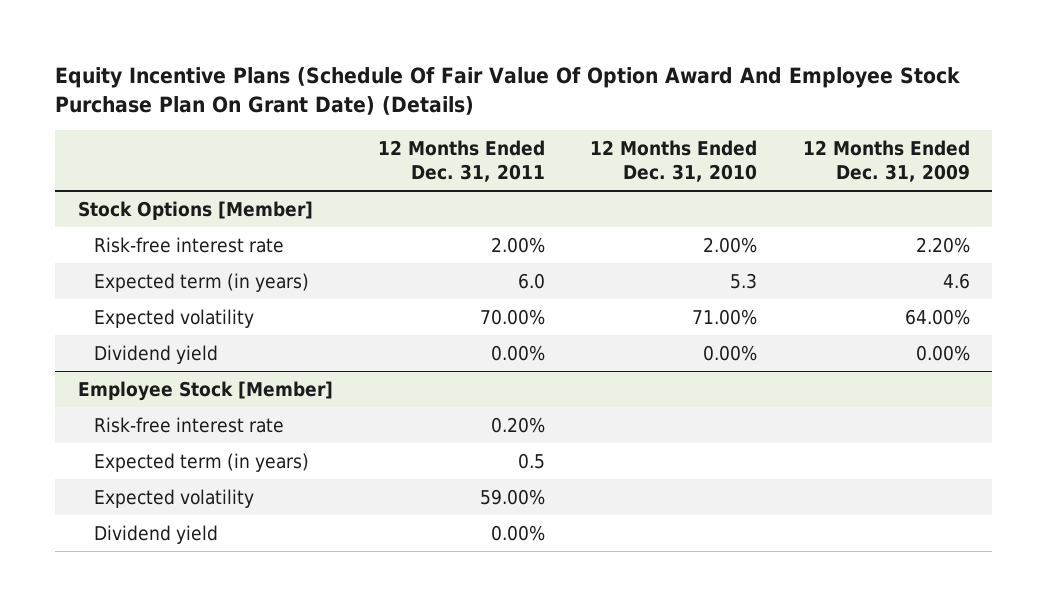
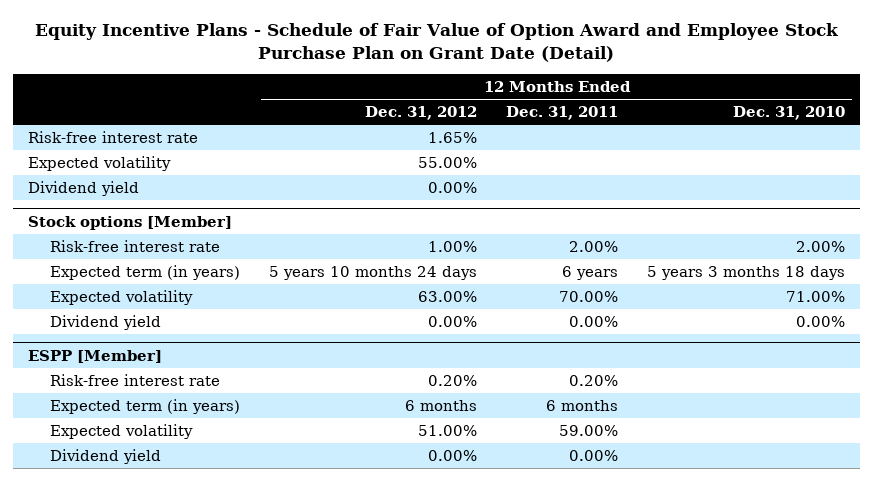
[54,67,960,115] Equity Incentive Plans (Schedule Of Fair Value Of Option Award And Employee Stock Purchase Plan On Grant Date) (Details) -> [35,23,840,63] Equity Incentive Plans - Schedule of Fair Value of Option Award and Employee Stock Purchase Plan on Grant Date (Detail)
[802,140,970,182] 12 Months Ended Dec. 31, 2009 -> none
none -> [364,106,477,121] Dec. 31, 2012
none -> [27,131,198,144] Risk-free interest rate
none -> [27,156,171,172] Expected volatility
none -> [27,181,139,197] Dividend yield
[77,200,313,220] Stock Options [Member] -> [27,215,232,230] Stock options [Member]
[518,272,546,289] 6.0 -> [561,266,618,281] 6 years
[730,272,758,289] 5.3 -> [647,266,846,281] 5 years 3 months 18 days
[77,380,333,401] Employee Stock [Member] -> none
none -> [27,349,162,363] ESPP [Member]
[518,452,546,469] 0.5 -> [545,400,618,412] 6 months

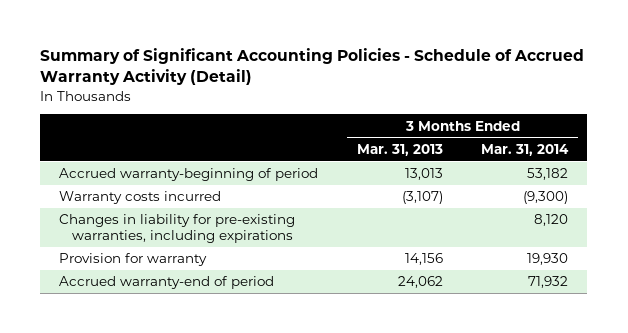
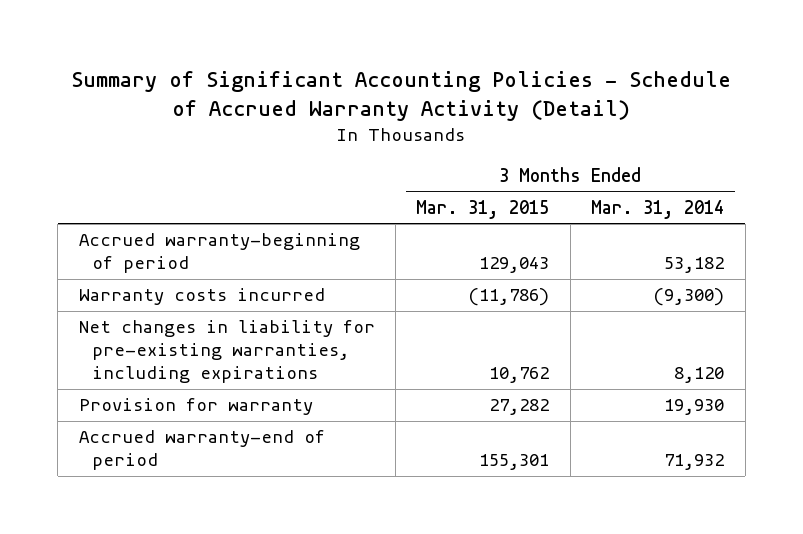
[356,143,443,156] Mar. 31, 2013 -> none
none -> [416,199,550,219] Mar. 31, 2015
[59,214,296,244] Changes in liability for pre-existing warranties, including expirations -> [78,320,375,384] Net changes in liability for pre-existing warranties, including expirations

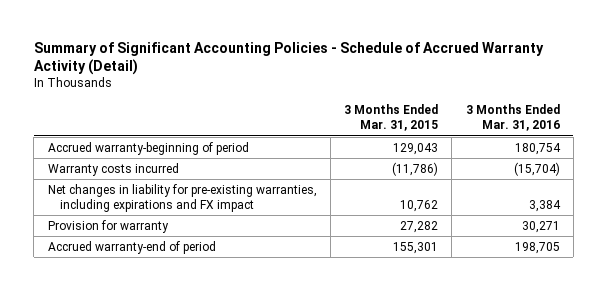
[591,199,725,219] Mar. 31, 2014 -> none
none -> [465,104,560,132] 3 Months Ended Mar. 31, 2016
[78,320,375,384] Net changes in liability for pre-existing warranties, including expirations -> [47,183,317,213] Net changes in liability for pre-existing warranties, including expirations and FX impact

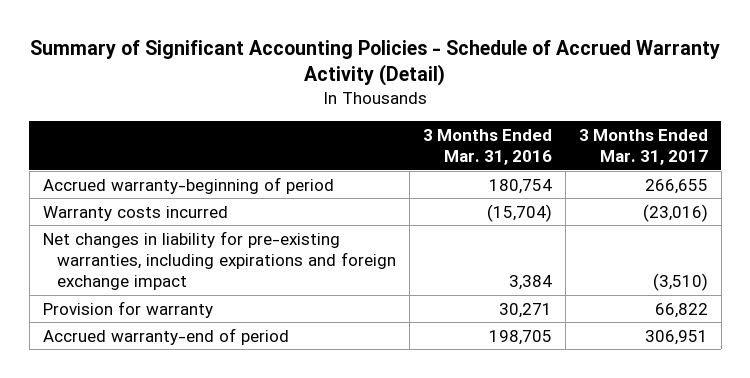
[344,104,439,132] 3 Months Ended Mar. 31, 2015 -> none
none -> [578,128,708,165] 3 Months Ended Mar. 31, 2017
[47,183,317,213] Net changes in liability for pre-existing warranties, including expirations and FX impact -> [42,230,397,291] Net changes in liability for pre-existing warranties, including expirations and foreign exchange impact

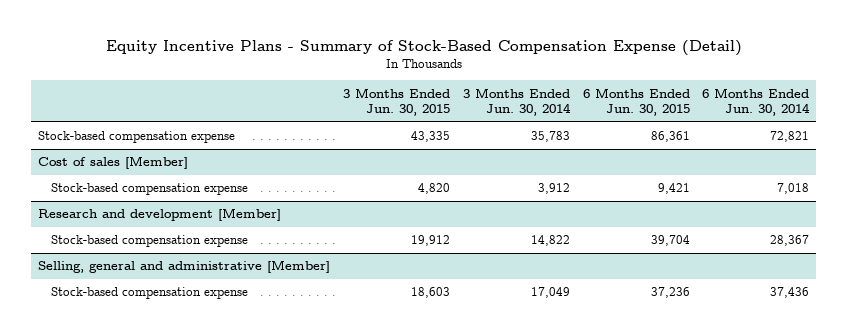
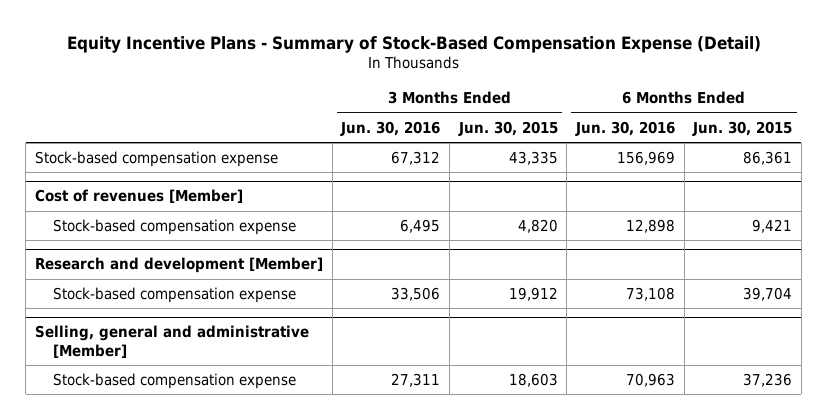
[462,87,571,117] 3 Months Ended Jun. 30, 2014 -> none
[702,87,811,117] 6 Months Ended Jun. 30, 2014 -> none
none -> [340,120,441,136] Jun. 30, 2016
none -> [575,120,676,136] Jun. 30, 2016
[37,156,188,170] Cost of sales [Member] -> [35,189,244,204] Cost of revenues [Member]

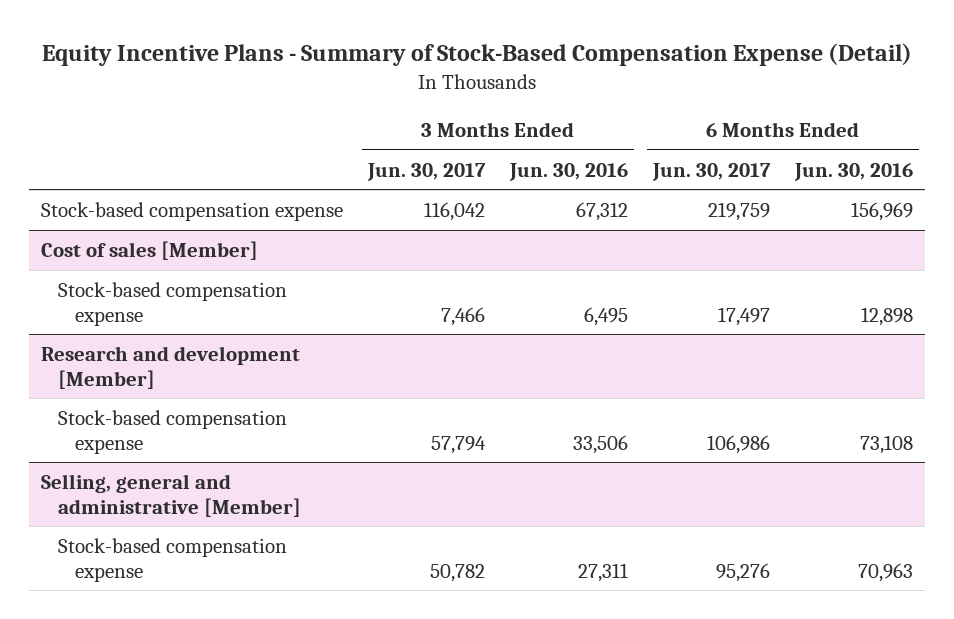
[457,120,558,136] Jun. 30, 2015 -> none
[692,120,793,136] Jun. 30, 2015 -> none
none -> [367,162,487,181] Jun. 30, 2017
none -> [651,162,771,181] Jun. 30, 2017
[35,189,244,204] Cost of revenues [Member] -> [41,240,259,260] Cost of sales [Member]

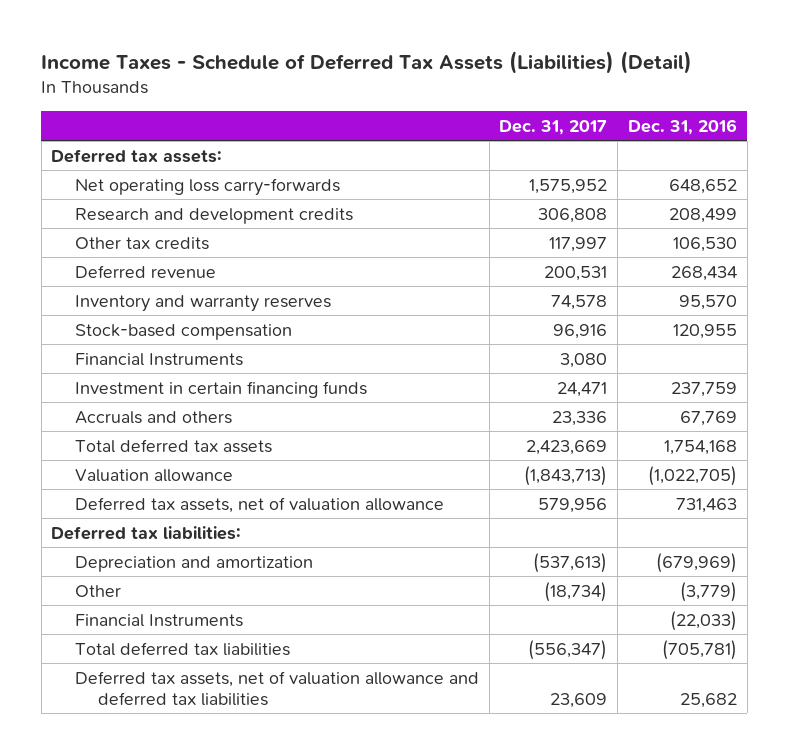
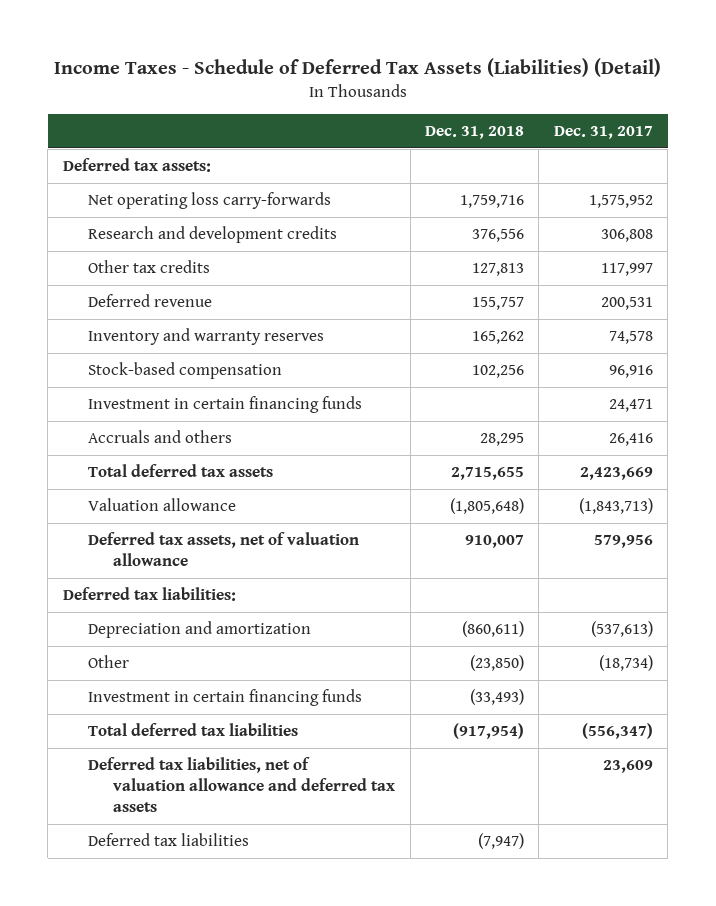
[628,118,738,135] Dec. 31, 2016 -> none
none -> [424,126,524,140] Dec. 31, 2018
[74,352,243,366] Financial Instruments -> none
[552,410,608,426] 23,336 -> [608,433,653,447] 26,416
[74,613,243,627] Financial Instruments -> none
none -> [87,689,362,707] Investment in certain financing funds
[74,670,479,706] Deferred tax assets, net of valuation allowance and deferred tax liabilities -> [87,757,396,813] Deferred tax liabilities, net of valuation allowance and deferred tax assets
none -> [87,833,249,847] Deferred tax liabilities

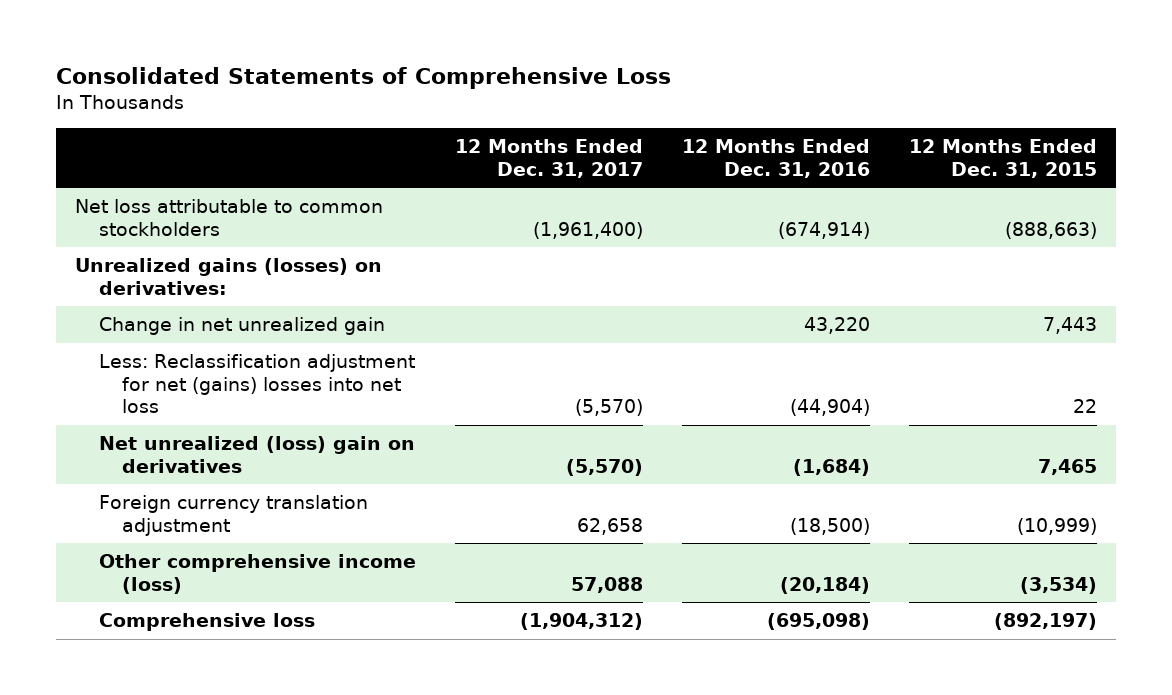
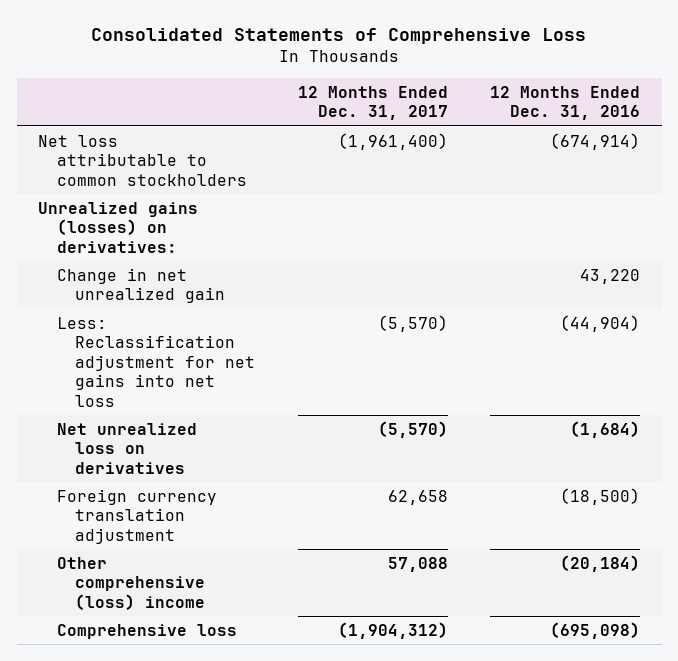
[908,139,1097,178] 12 Months Ended Dec. 31, 2015 -> none
[98,354,415,414] Less: Reclassification adjustment for net (gains) losses into net loss -> [56,316,255,407] Less: Reclassification adjustment for net gains into net loss
[98,436,415,473] Net unrealized (loss) gain on derivatives -> [56,422,197,474] Net unrealized loss on derivatives
[98,554,416,594] Other comprehensive income (loss) -> [56,556,205,610] Other comprehensive (loss) income

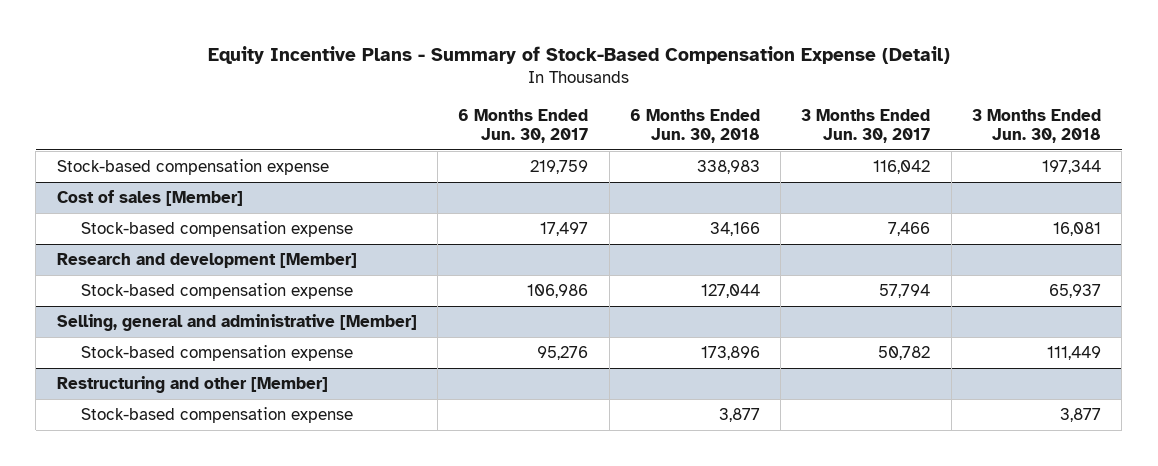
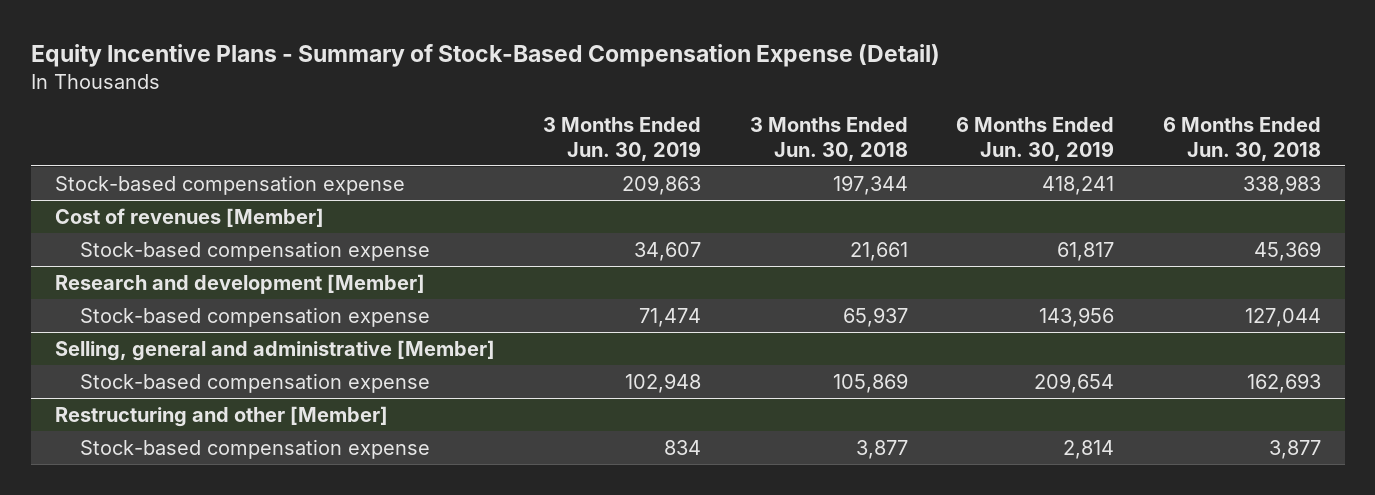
[458,108,589,143] 6 Months Ended Jun. 30, 2017 -> none
[801,108,931,143] 3 Months Ended Jun. 30, 2017 -> none
none -> [543,117,702,161] 3 Months Ended Jun. 30, 2019
none -> [956,117,1115,161] 6 Months Ended Jun. 30, 2019
[56,190,243,207] Cost of sales [Member] -> [54,207,324,227] Cost of revenues [Member]
[709,222,760,237] 34,166 -> [1253,240,1321,261] 45,369
[1052,222,1101,237] 16,081 -> [849,241,908,261] 21,661
[700,346,760,361] 173,896 -> [1246,372,1321,393] 162,693
[1046,346,1101,361] 111,449 -> [832,372,908,393] 105,869

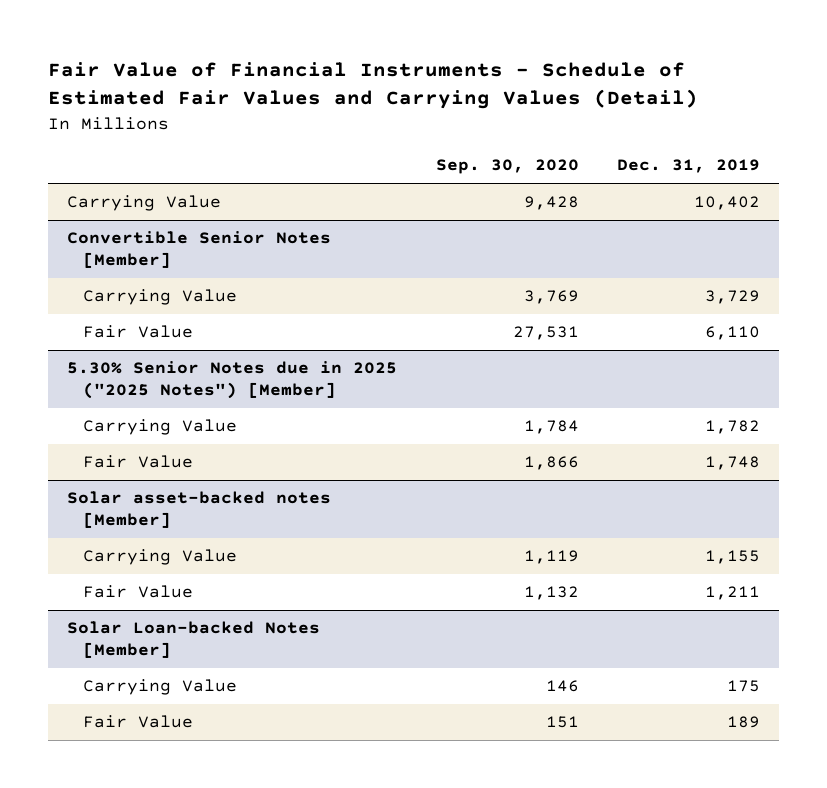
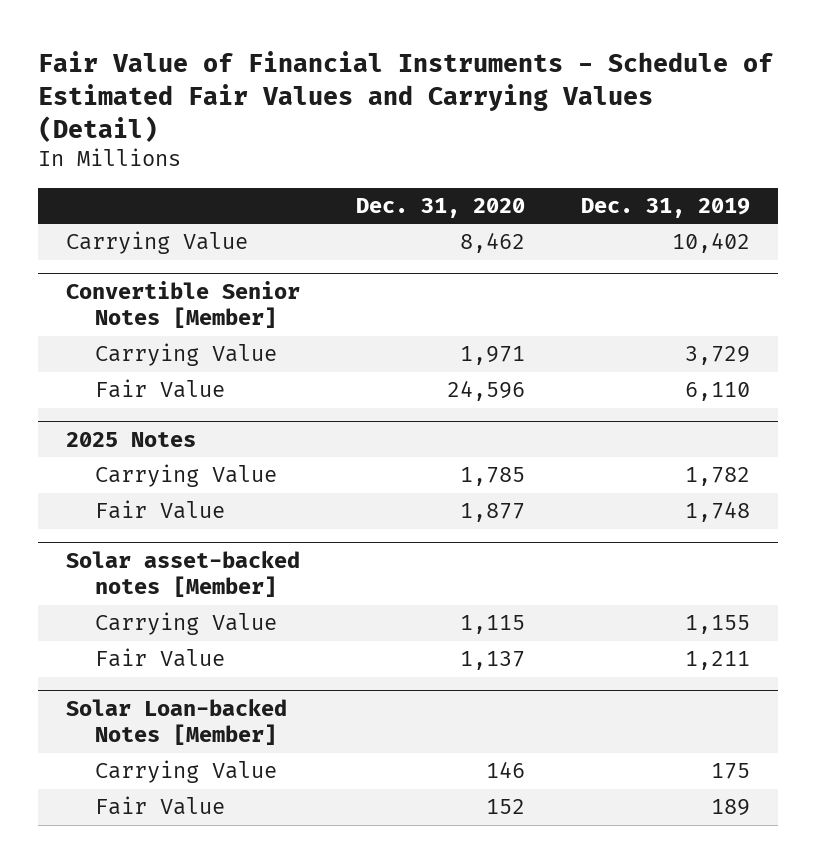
[435,159,579,175] Sep. 30, 2020 -> none
none -> [356,198,526,219] Dec. 31, 2020
[67,361,398,400] 5.30% Senior Notes due in 2025 ("2025 Notes") [Member] -> [66,431,197,447] 2025 Notes

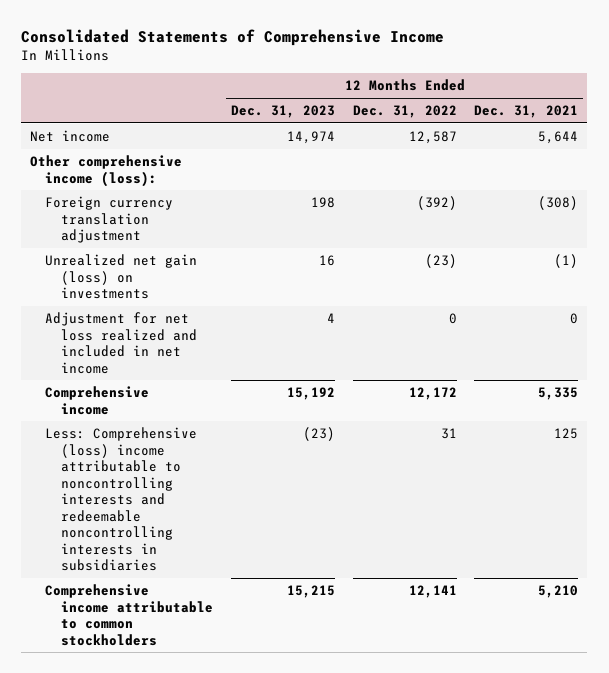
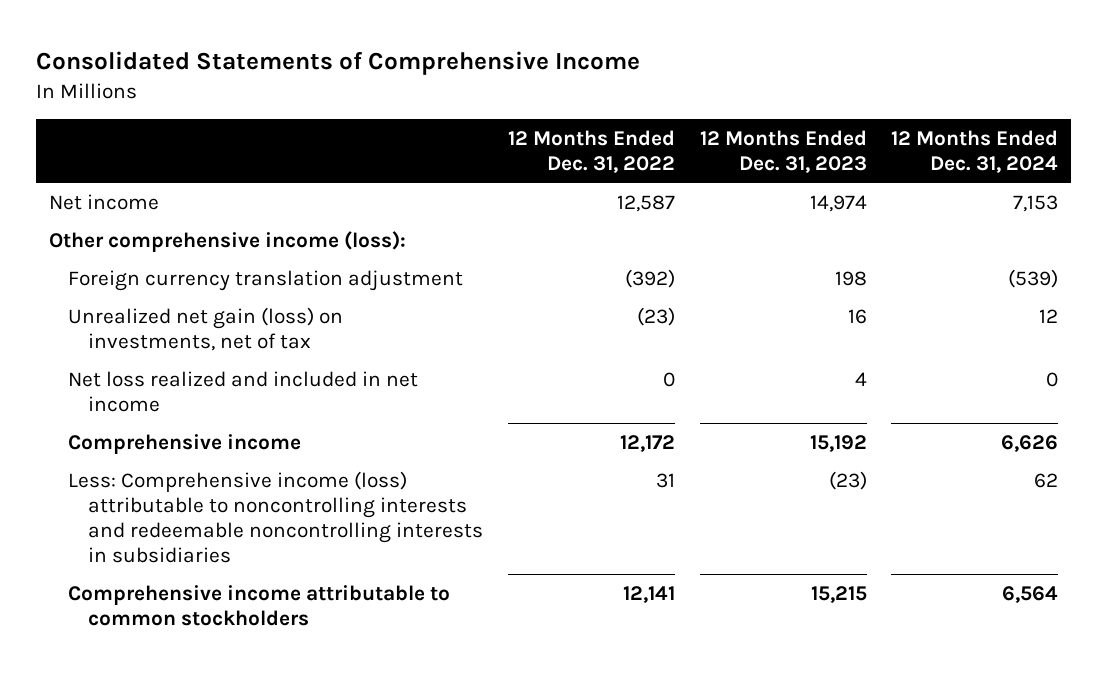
[474,105,579,119] Dec. 31, 2021 -> none
none -> [891,129,1059,173] 12 Months Ended Dec. 31, 2024
[45,254,198,300] Unrealized net gain (loss) on investments -> [68,306,344,351] Unrealized net gain (loss) on investments, net of tax
[45,312,197,374] Adjustment for net loss realized and included in net income -> [68,370,419,412] Net loss realized and included in net income
[45,427,198,572] Less: Comprehensive (loss) income attributable to noncontrolling interests and redeemable noncontrolling interests in subsidiaries -> [68,470,484,563] Less: Comprehensive income (loss) attributable to noncontrolling interests and redeemable noncontrolling interests in subsidiaries

